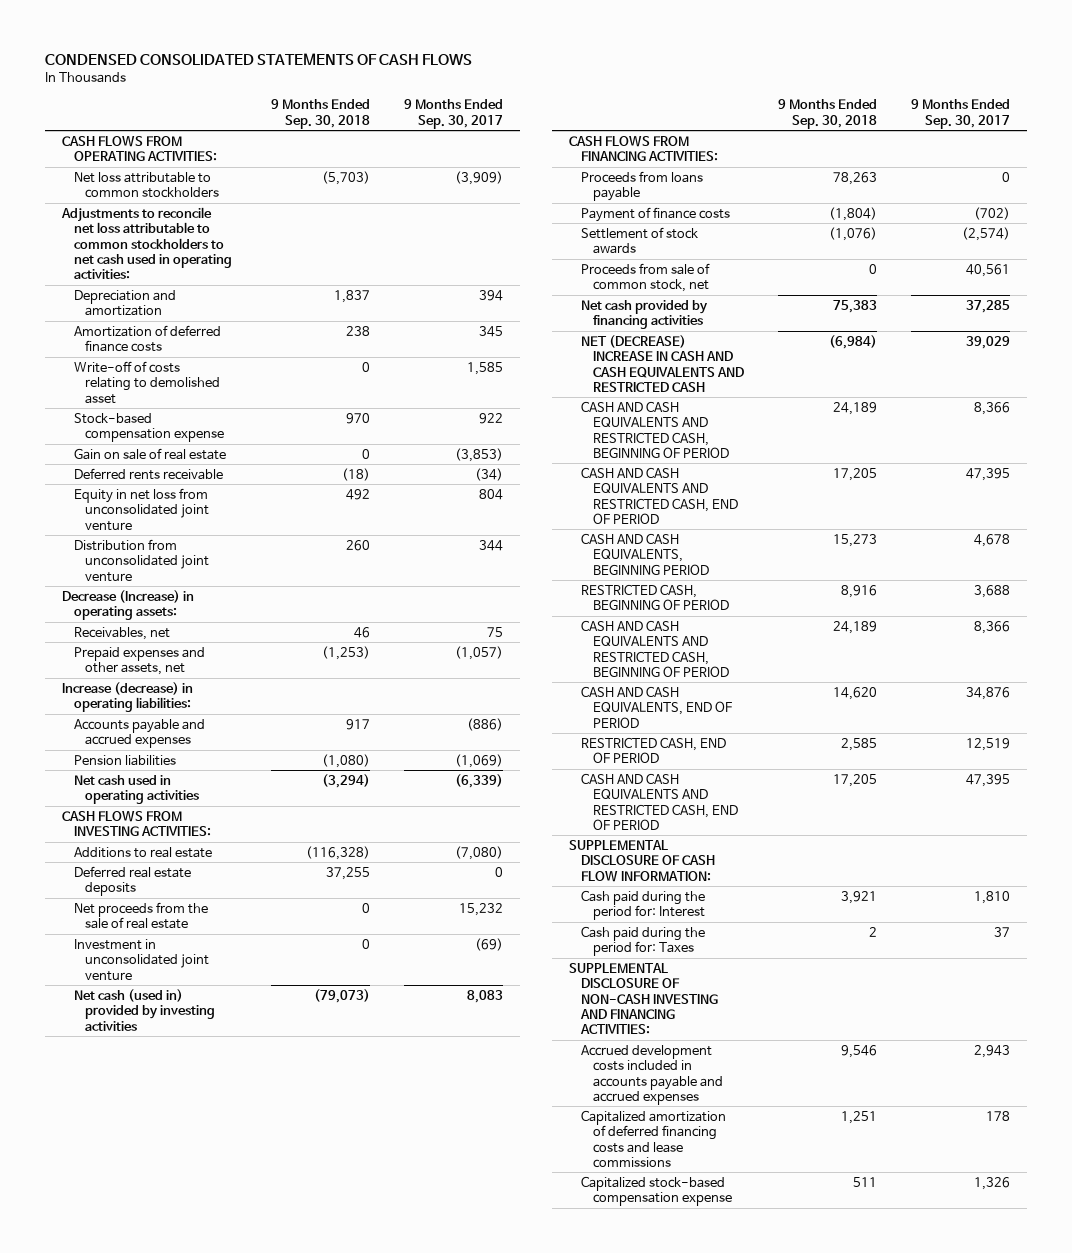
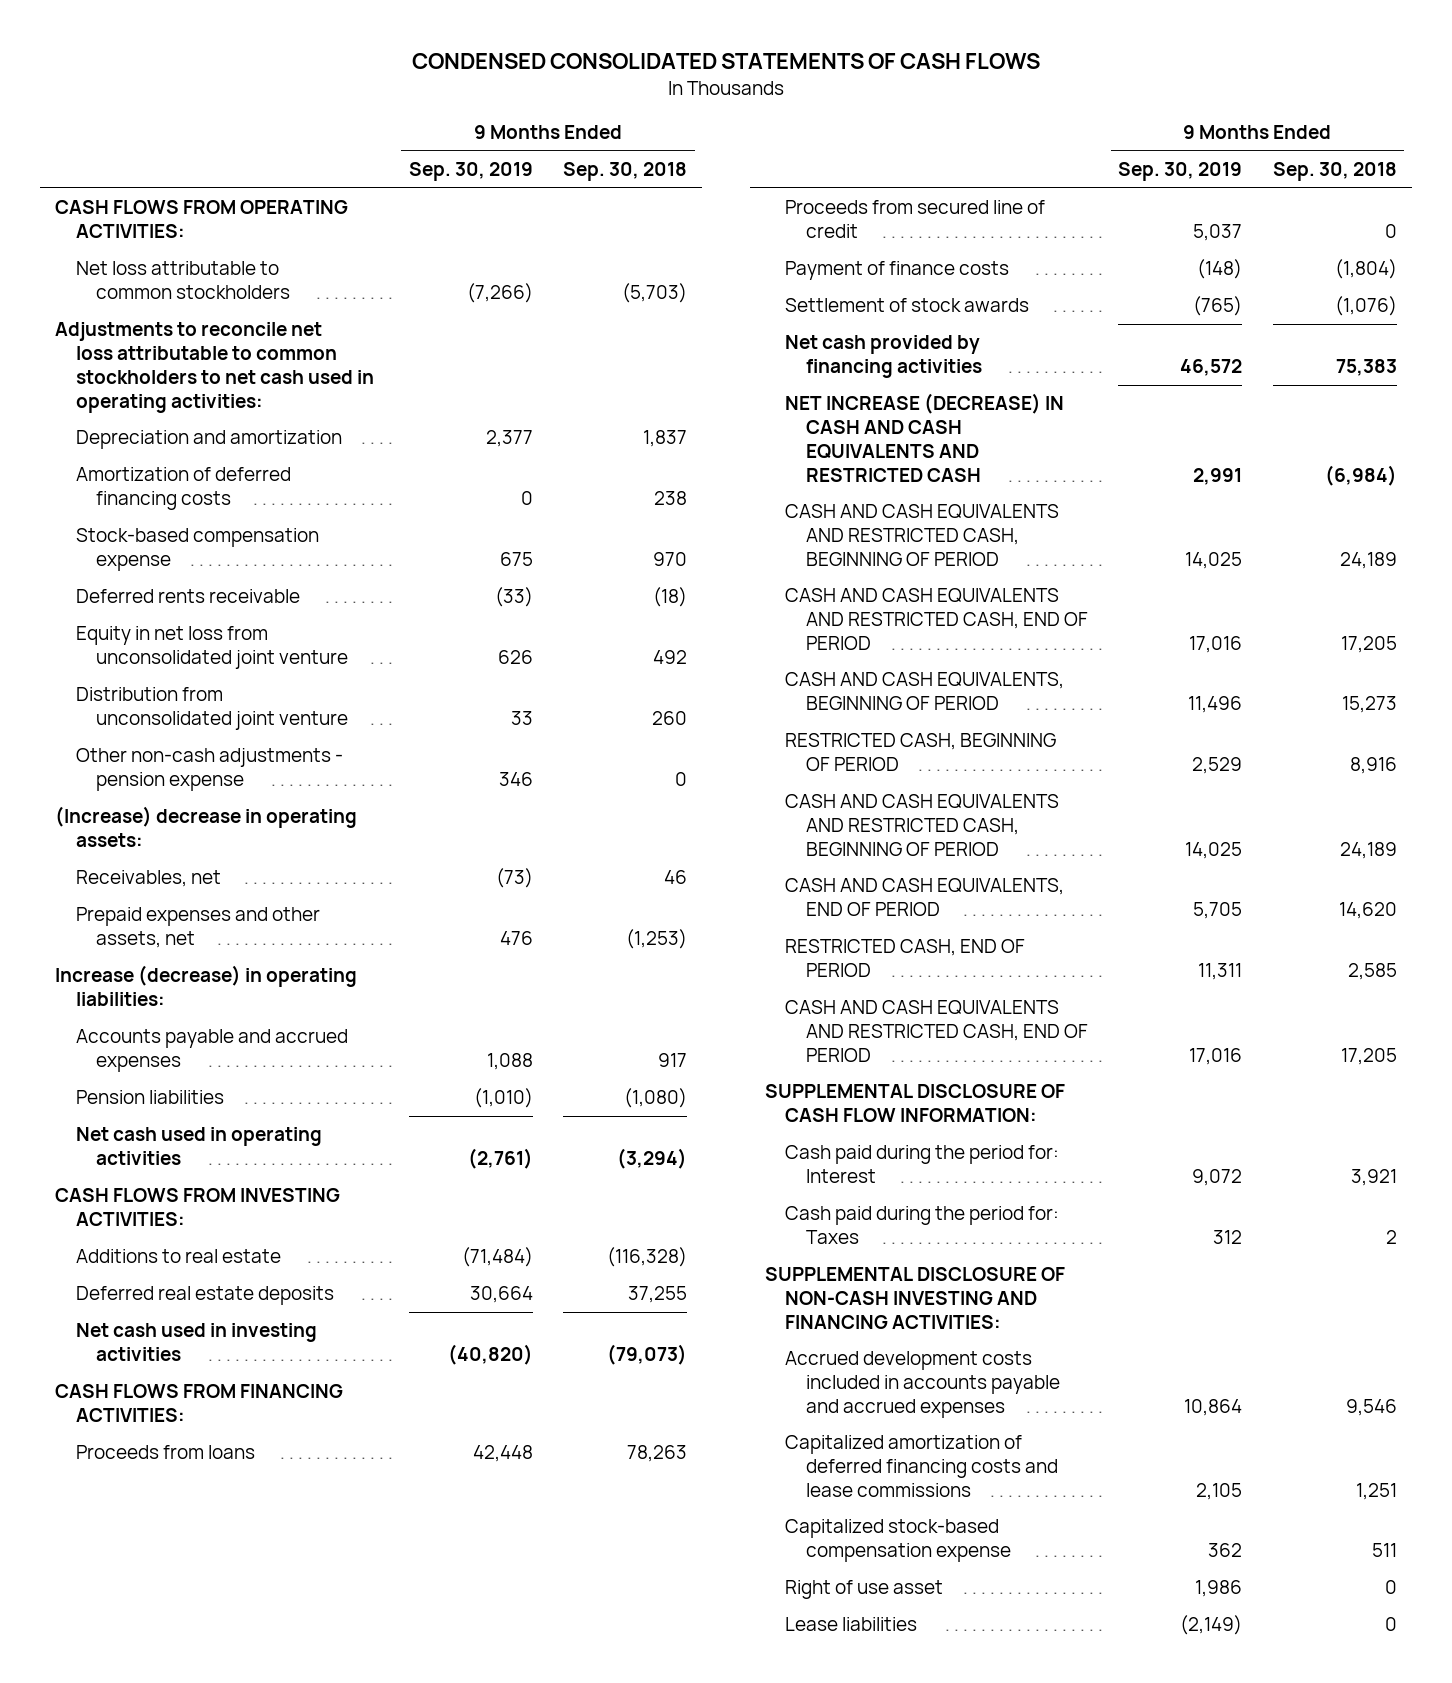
[403,99,503,129] 9 Months Ended Sep. 30, 2017 -> none
none -> [408,162,533,182] Sep. 30, 2019
[73,360,221,404] Write-off of costs relating to demolished asset -> none
[73,324,221,353] Amortization of deferred finance costs -> [75,467,291,511] Amortization of deferred financing costs
[73,447,226,460] Gain on sale of real estate -> none
none -> [75,748,343,792] Other non-cash adjustments - pension expense
[61,589,194,621] Decrease (Increase) in operating assets: -> [55,806,358,848] (Increase) decrease in operating assets:
[73,901,208,930] Net proceeds from the sale of real estate -> none
[73,938,210,981] Investment in unconsolidated joint venture -> none
[73,988,216,1031] Net cash (used in) provided by investing activities -> [75,1323,317,1362] Net cash used in investing activities
[580,170,703,202] Proceeds from loans payable -> [75,1445,255,1460] Proceeds from loans
none -> [785,200,1046,239] Proceeds from secured line of credit
[580,262,710,293] Proceeds from sale of common stock, net -> none
[580,334,744,392] NET (DECREASE) INCREASE IN CASH AND CASH EQUIVALENTS AND RESTRICTED CASH -> [785,393,1065,482] NET INCREASE (DECREASE) IN CASH AND CASH EQUIVALENTS AND RESTRICTED CASH
[580,532,709,575] CASH AND CASH EQUIVALENTS, BEGINNING PERIOD -> [785,672,1065,711] CASH AND CASH EQUIVALENTS, BEGINNING OF PERIOD
none -> [785,1580,944,1600] Right of use asset
none -> [785,1617,918,1632] Lease liabilities

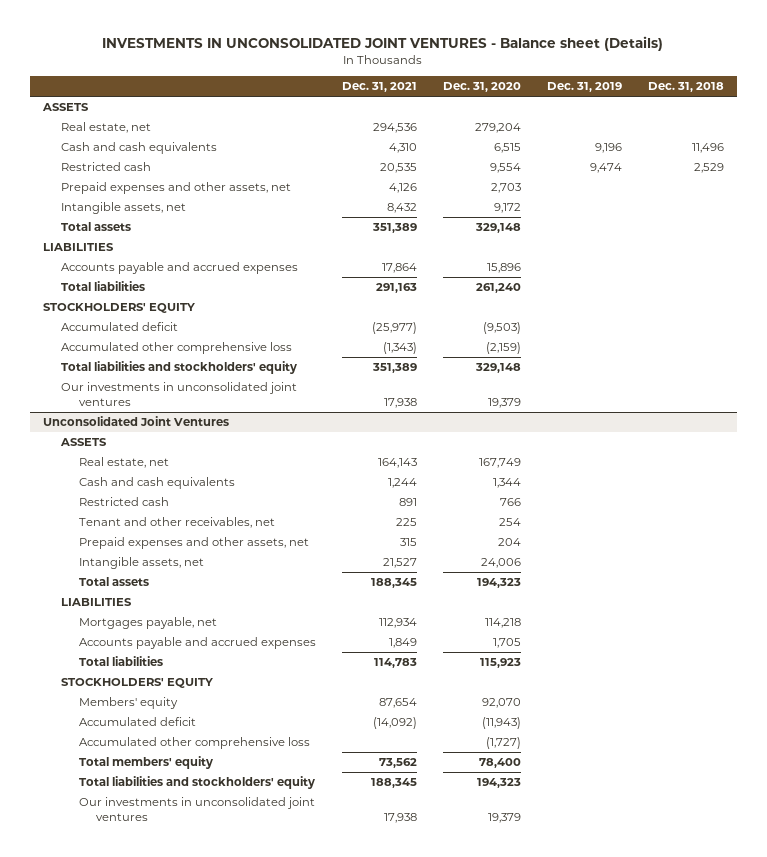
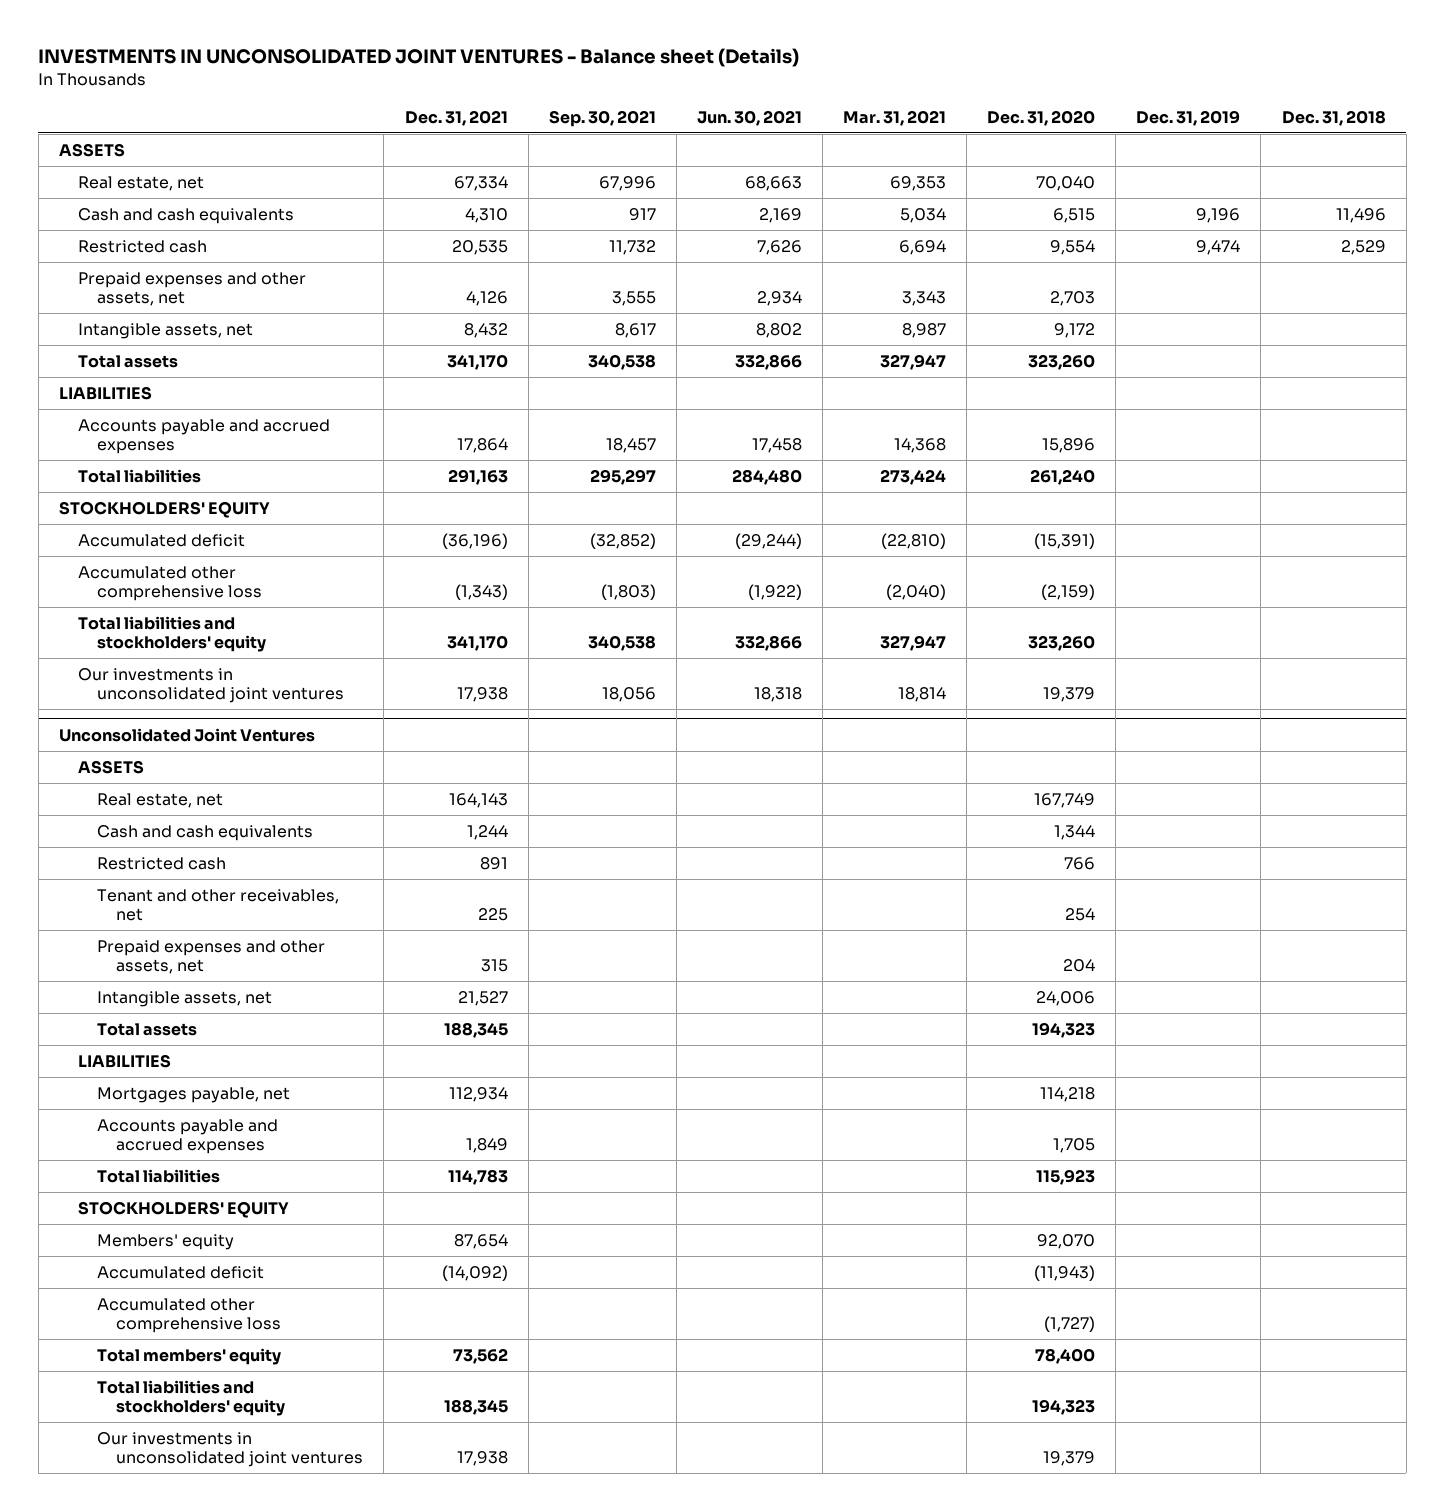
none -> [548,109,656,127] Sep. 30, 2021
none -> [696,109,802,126] Jun. 30, 2021
none -> [843,109,947,126] Mar. 31, 2021
[372,123,417,134] 294,536 -> [453,175,508,191] 67,334
[474,123,521,134] 279,204 -> [1036,175,1096,191] 70,040
[371,223,417,234] 351,389 -> [446,353,508,370] 341,170
[474,223,521,234] 329,148 -> [1028,353,1096,370] 323,260
[371,322,417,335] (25,977) -> [441,532,508,549] (36,196)
[482,322,521,335] (9,503) -> [1034,532,1096,549] (15,391)
[371,363,417,374] 351,389 -> [446,635,508,652] 341,170
[474,363,521,374] 329,148 -> [1028,635,1096,652] 323,260

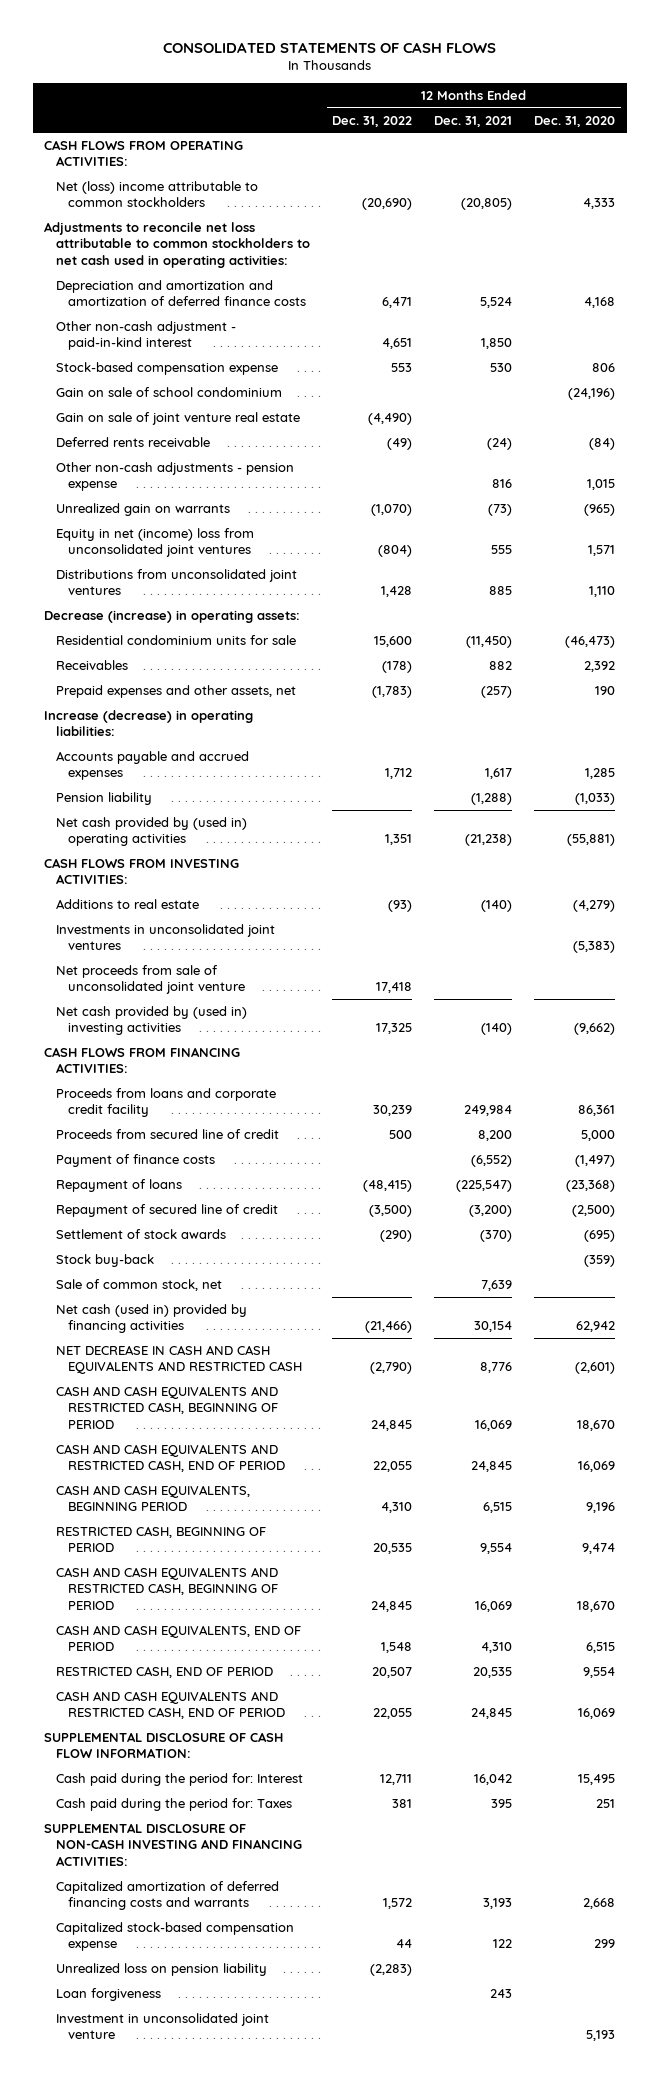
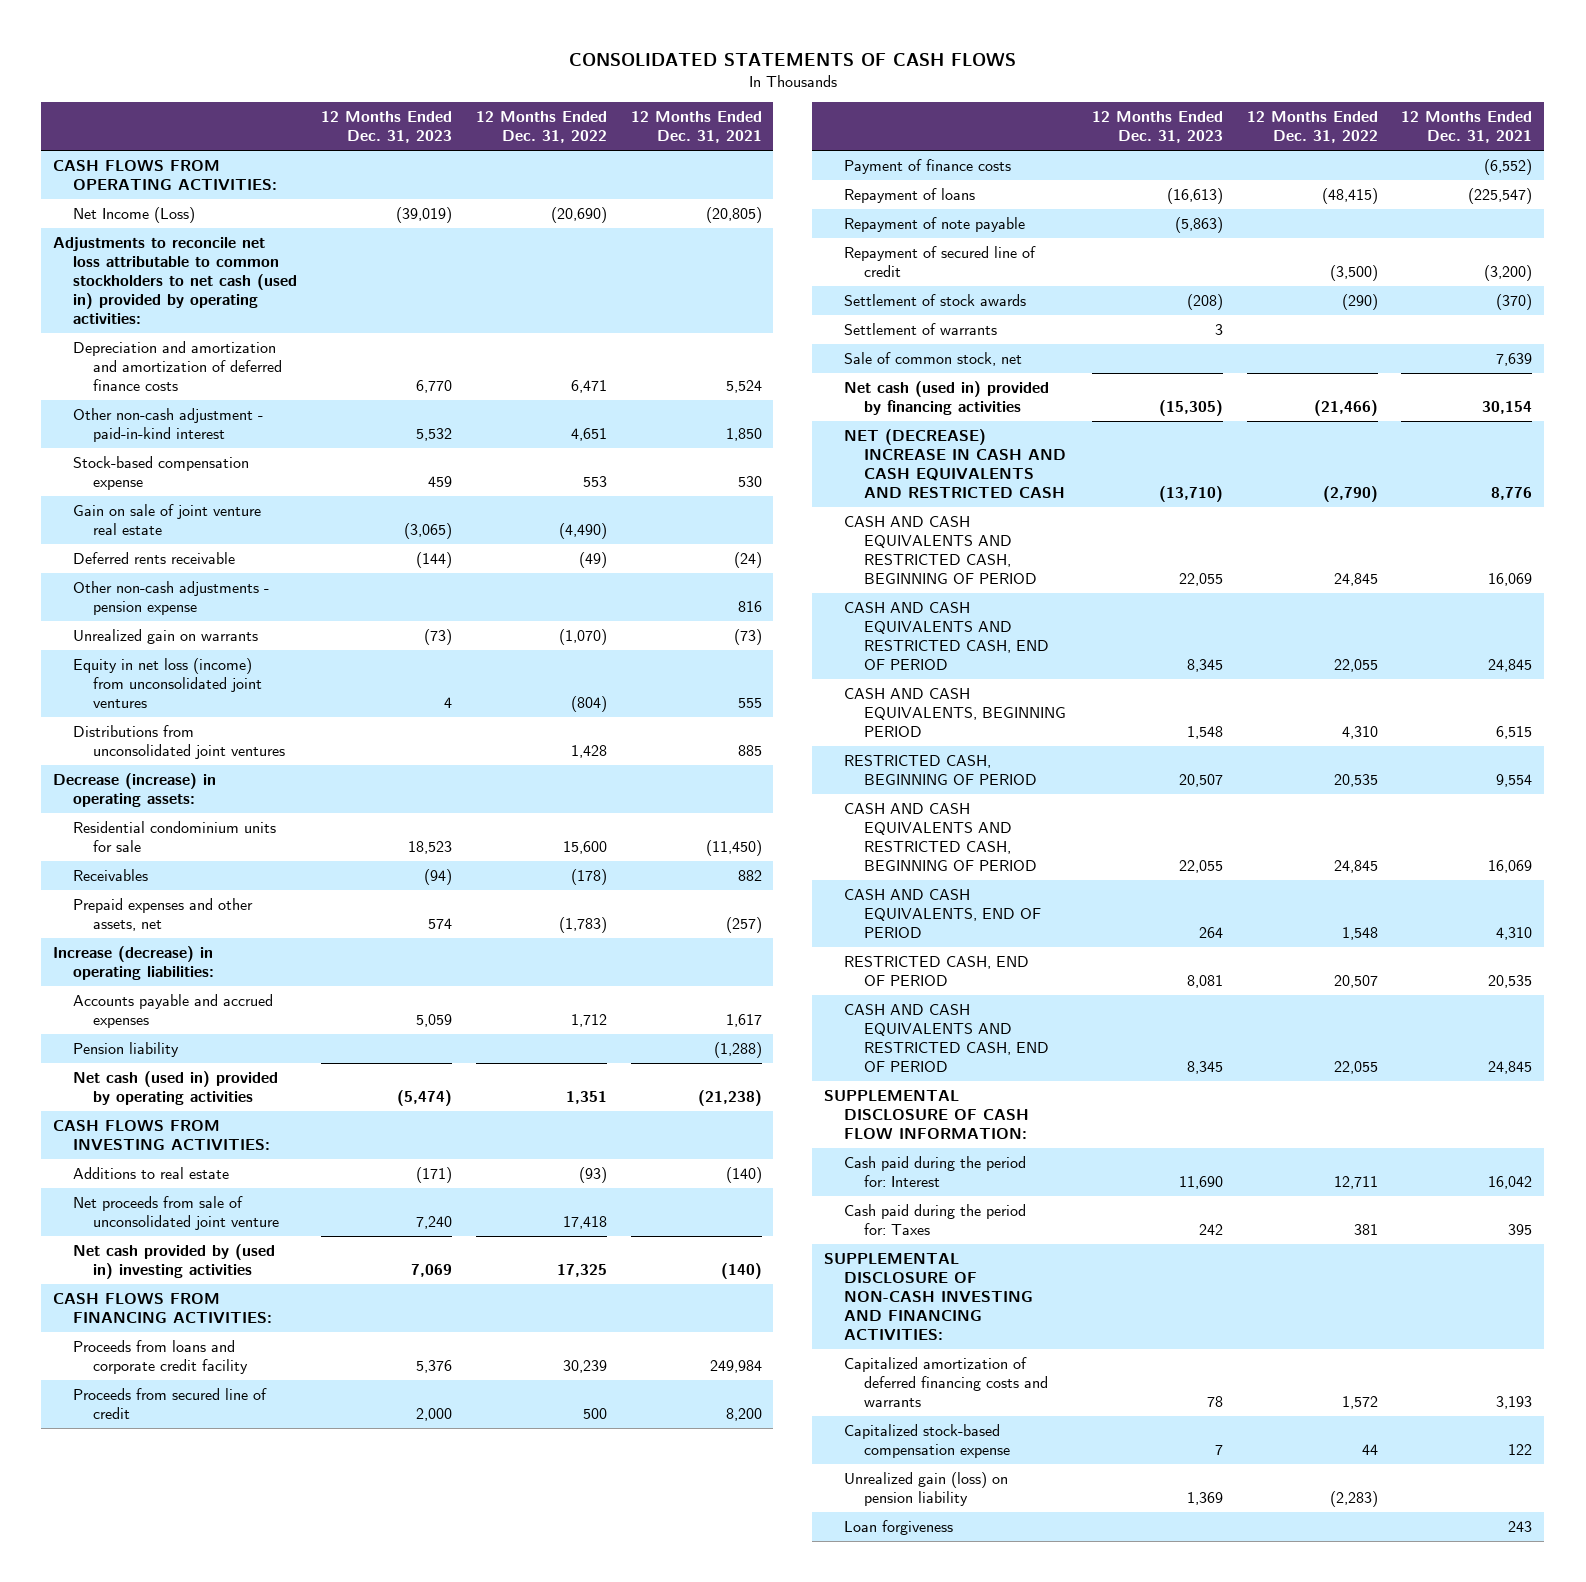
[534,115,616,127] Dec. 31, 2020 -> none
none -> [320,111,452,144] 12 Months Ended Dec. 31, 2023
[56,180,259,208] Net (loss) income attributable to common stockholders -> [73,207,196,224] Net Income (Loss)
[44,221,311,269] Adjustments to reconcile net loss attributable to common stockholders to net cash used in operating activities: -> [53,237,298,324] Adjustments to reconcile net loss attributable to common stockholders to net cash (used in) provided by operating activities:
[56,386,283,397] Gain on sale of school condominium -> none
[56,527,255,558] Equity in net (income) loss from unconsolidated joint ventures -> [73,658,262,708] Equity in net loss (income) from unconsolidated joint ventures
[56,816,248,847] Net cash provided by (used in) operating activities -> [73,1071,279,1106] Net cash (used in) provided by operating activities
[56,923,276,951] Investments in unconsolidated joint ventures -> none
none -> [843,217,1025,233] Repayment of note payable
[56,1253,155,1267] Stock buy-back -> none
none -> [843,323,997,336] Settlement of warrants
[56,1344,303,1375] NET DECREASE IN CASH AND CASH EQUIVALENTS AND RESTRICTED CASH -> [843,429,1066,498] NET (DECREASE) INCREASE IN CASH AND CASH EQUIVALENTS AND RESTRICTED CASH
[56,1962,268,1976] Unrealized loss on pension liability -> [843,1472,1008,1507] Unrealized gain (loss) on pension liability
[56,2012,270,2040] Investment in unconsolidated joint venture -> none

